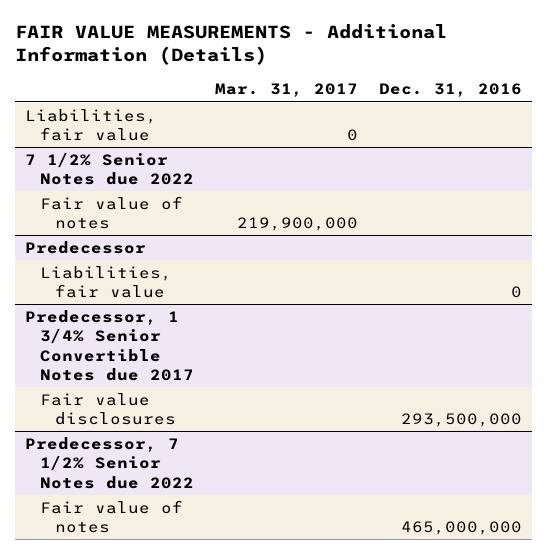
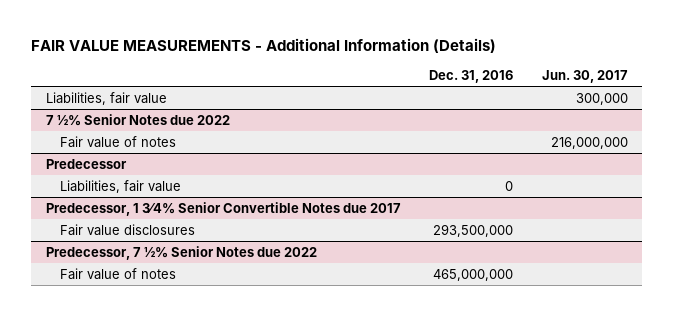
[214,83,358,98] Mar. 31, 2017 -> none
none -> [541,70,628,84] Jun. 30, 2017
[25,152,194,186] 7 1⁄2% Senior Notes due 2022 -> [45,113,230,126] 7 ½% Senior Notes due 2022
[25,436,194,489] Predecessor, 7 1⁄2% Senior Notes due 2022 -> [45,245,317,260] Predecessor, 7 ½% Senior Notes due 2022

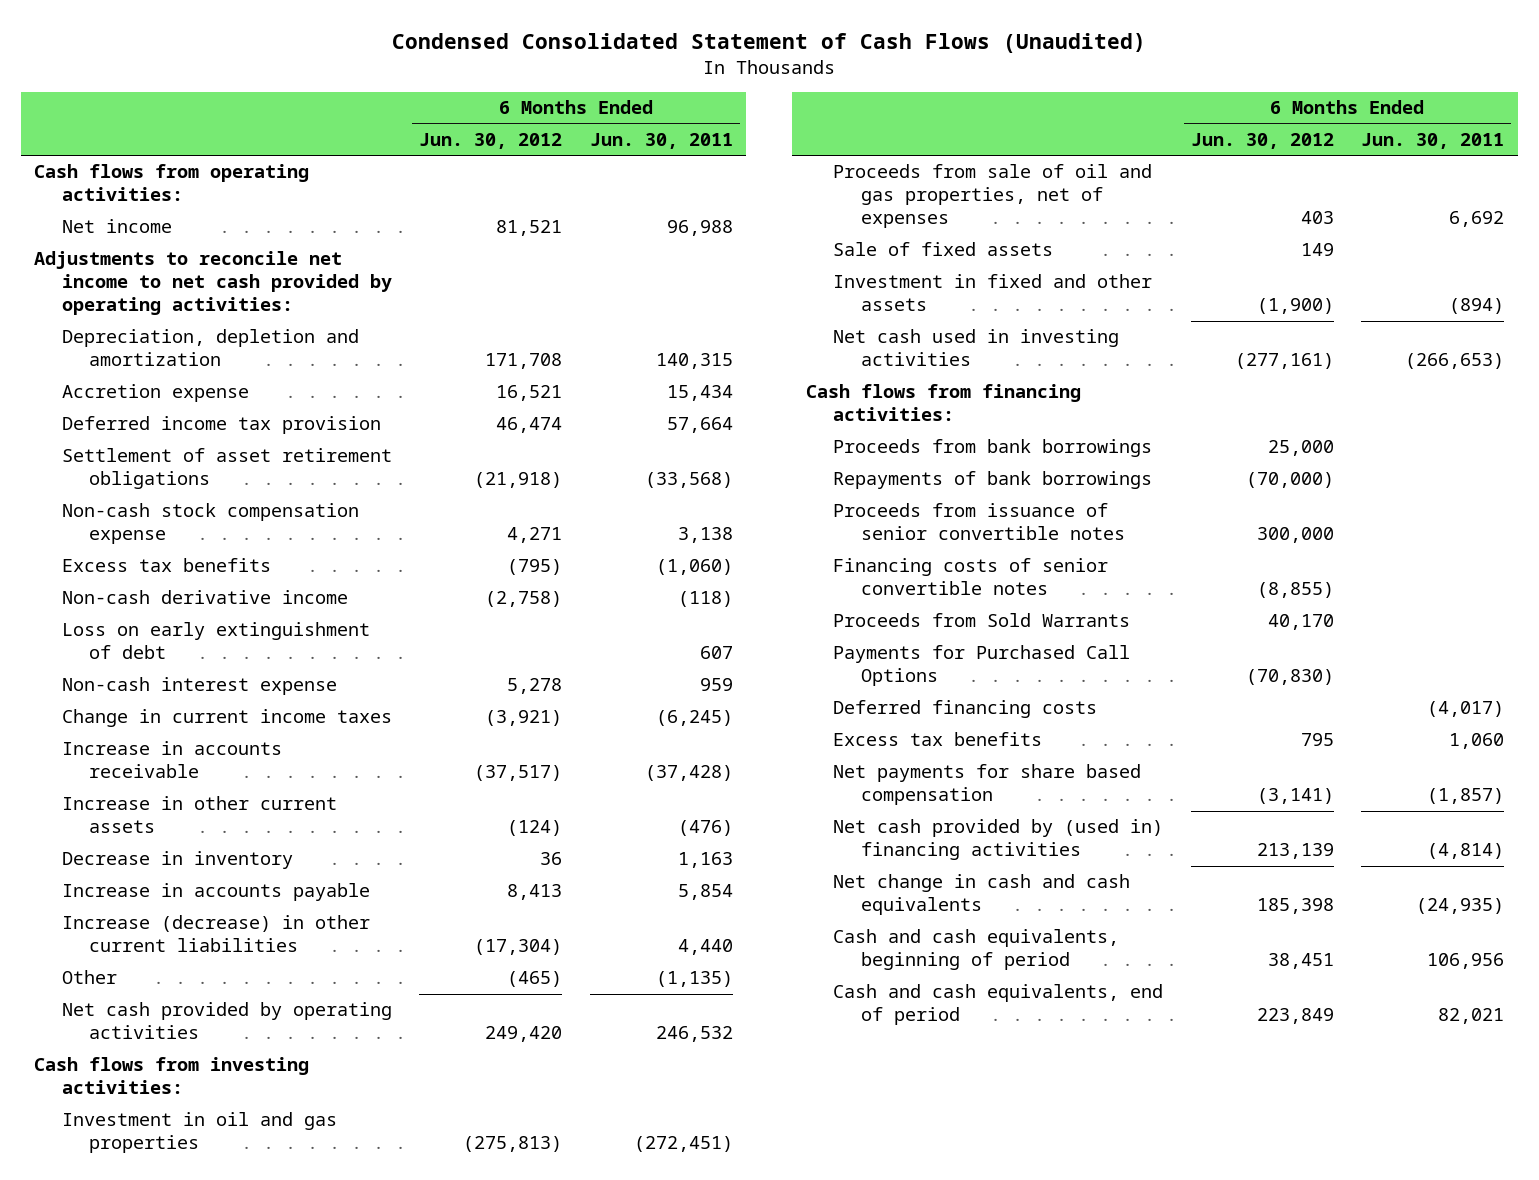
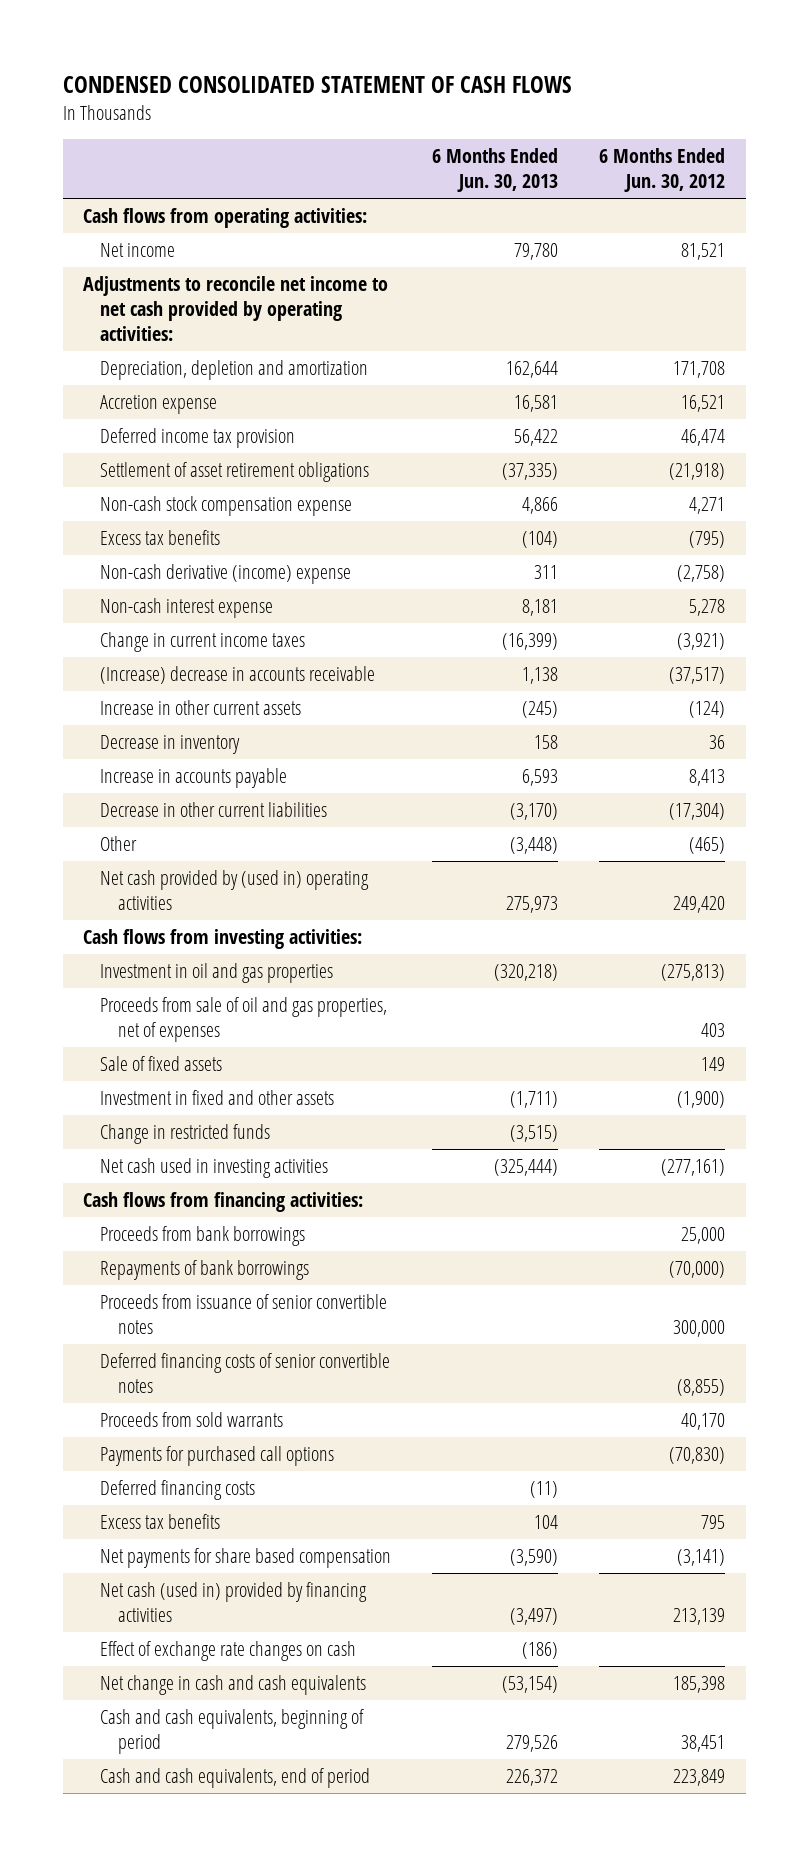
[392,32,1147,53] Condensed Consolidated Statement of Cash Flows (Unaudited) -> [62,76,572,94] CONDENSED CONSOLIDATED STATEMENT OF CASH FLOWS
[589,133,733,150] Jun. 30, 2011 -> none
none -> [432,148,559,193] 6 Months Ended Jun. 30, 2013
[61,622,370,660] Loss on early extinguishment of debt -> none
[61,590,348,605] Non-cash derivative income -> [100,564,352,585] Non-cash derivative (income) expense
[61,741,282,779] Increase in accounts receivable -> [100,666,376,685] (Increase) decrease in accounts receivable
[61,915,370,953] Increase (decrease) in other current liabilities -> [100,802,328,818] Decrease in other current liabilities
[61,1002,392,1040] Net cash provided by operating activities -> [100,870,370,910] Net cash provided by (used in) operating activities
none -> [100,1124,271,1145] Change in restricted funds
[833,558,1109,596] Financing costs of senior convertible notes -> [100,1353,391,1393] Deferred financing costs of senior convertible notes
[833,613,1131,628] Proceeds from Sold Warrants -> [100,1412,284,1428] Proceeds from sold warrants
[833,645,1131,687] Payments for Purchased Call Options -> [100,1446,335,1467] Payments for purchased call options
[833,819,1164,861] Net cash provided by (used in) financing activities -> [100,1582,368,1622] Net cash (used in) provided by financing activities
none -> [100,1641,357,1662] Effect of exchange rate changes on cash

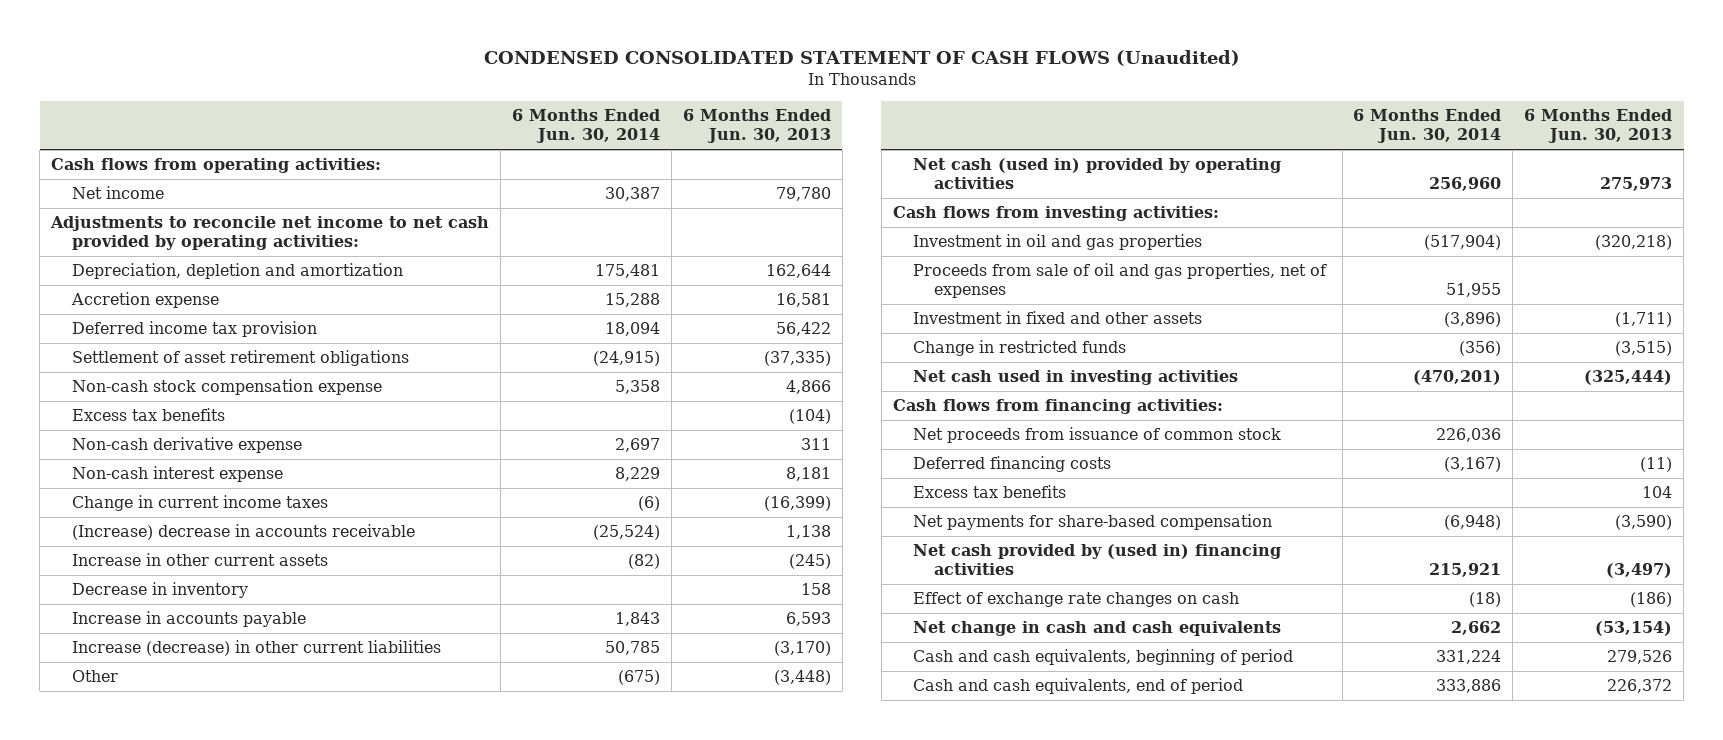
[62,76,572,94] CONDENSED CONSOLIDATED STATEMENT OF CASH FLOWS -> [483,50,1240,67] CONDENSED CONSOLIDATED STATEMENT OF CASH FLOWS (Unaudited)
[599,148,726,193] 6 Months Ended Jun. 30, 2012 -> none
none -> [511,109,660,144] 6 Months Ended Jun. 30, 2014
[100,564,352,585] Non-cash derivative (income) expense -> [72,437,303,454] Non-cash derivative expense
[100,802,328,818] Decrease in other current liabilities -> [72,640,442,657] Increase (decrease) in other current liabilities
[100,870,370,910] Net cash provided by (used in) operating activities -> [913,158,1282,190] Net cash (used in) provided by operating activities
[100,1056,223,1072] Sale of fixed assets -> none
[100,1226,306,1247] Proceeds from bank borrowings -> none
[100,1260,310,1281] Repayments of bank borrowings -> none
[100,1294,388,1334] Proceeds from issuance of senior convertible notes -> none
[100,1353,391,1393] Deferred financing costs of senior convertible notes -> none
[100,1412,284,1428] Proceeds from sold warrants -> none
[100,1446,335,1467] Payments for purchased call options -> none
none -> [913,427,1282,444] Net proceeds from issuance of common stock
[100,1548,392,1569] Net payments for share based compensation -> [913,514,1273,531] Net payments for share-based compensation
[100,1582,368,1622] Net cash (used in) provided by financing activities -> [913,544,1282,576] Net cash provided by (used in) financing activities

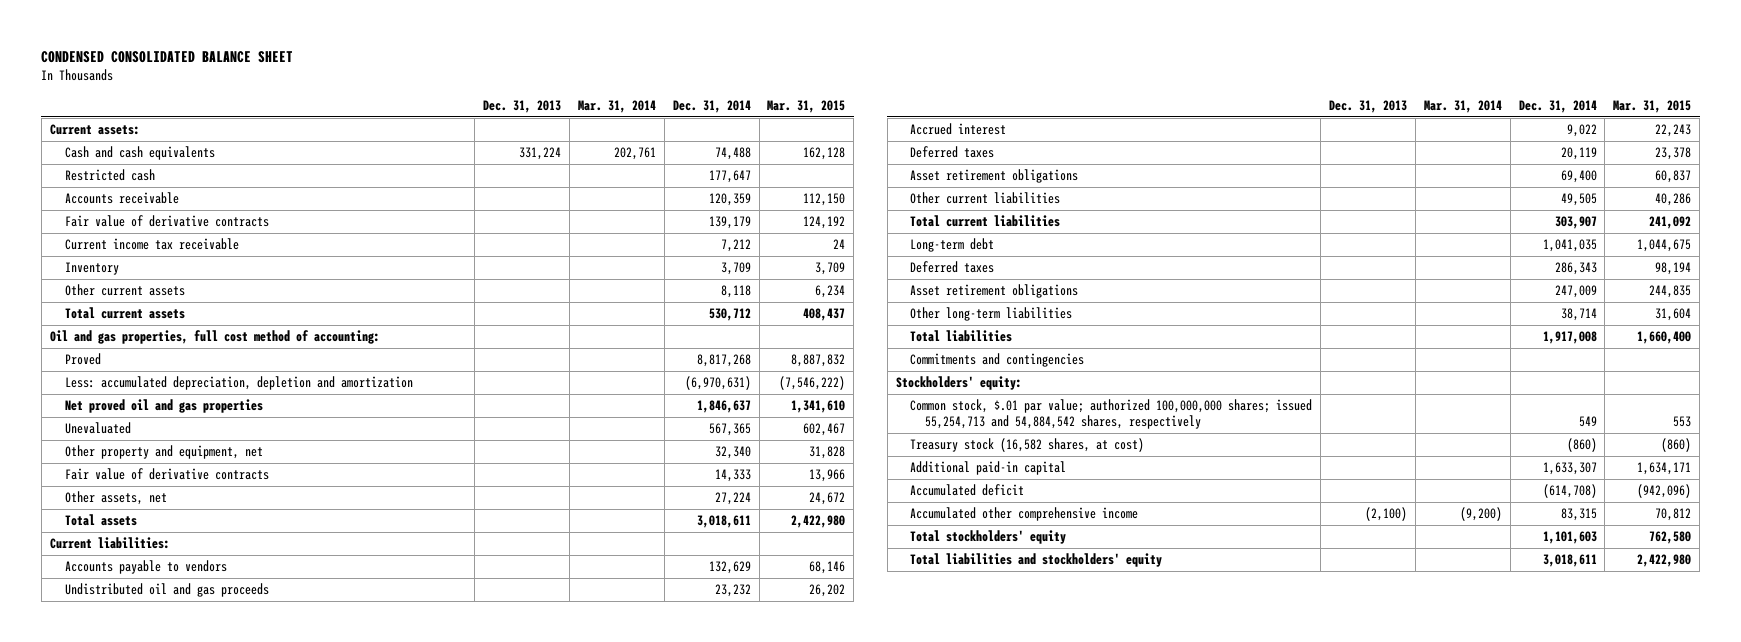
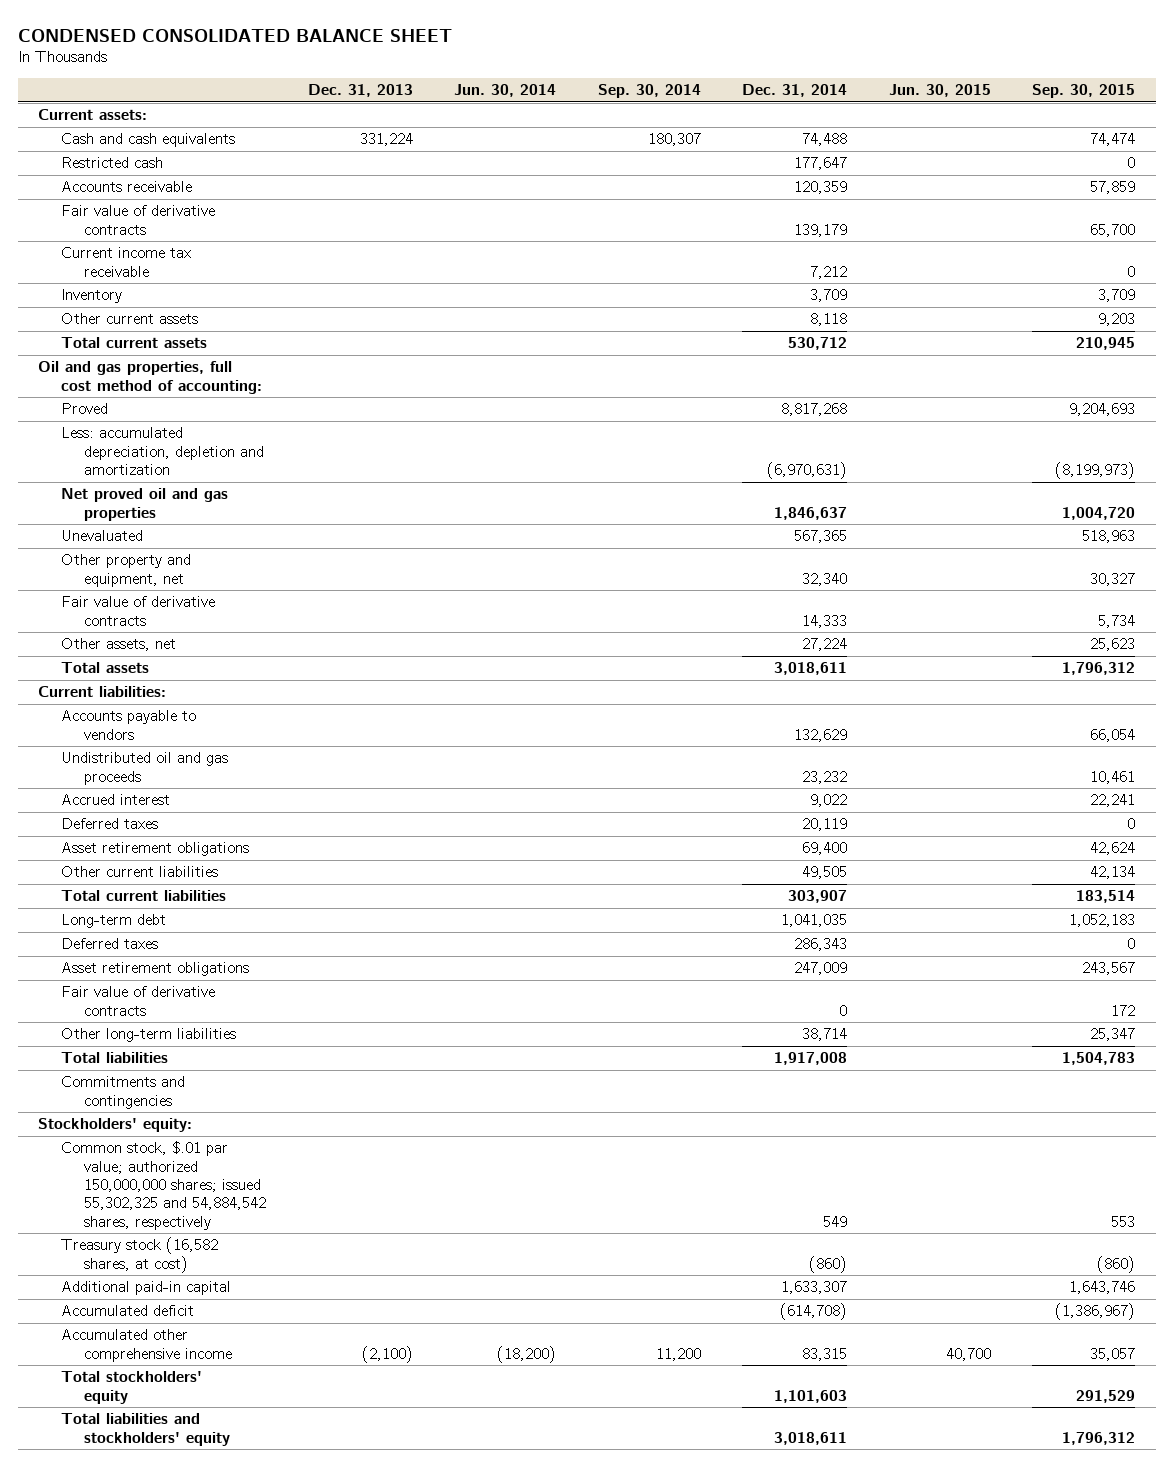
[577,99,656,113] Mar. 31, 2014 -> none
[767,99,846,113] Mar. 31, 2015 -> none
none -> [454,83,557,97] Jun. 30, 2014
none -> [597,83,701,98] Sep. 30, 2014
none -> [888,83,991,97] Jun. 30, 2015
none -> [1032,83,1136,98] Sep. 30, 2015
none -> [61,986,216,1016] Fair value of derivative contracts
[910,399,1313,430] Common stock, $.01 par value; authorized 100,000,000 shares; issued 55,254,713 and 54,884,542 shares, respectively -> [61,1141,267,1230] Common stock, $.01 par value; authorized 150,000,000 shares; issued 55,302,325 and 54,884,542 shares, respectively

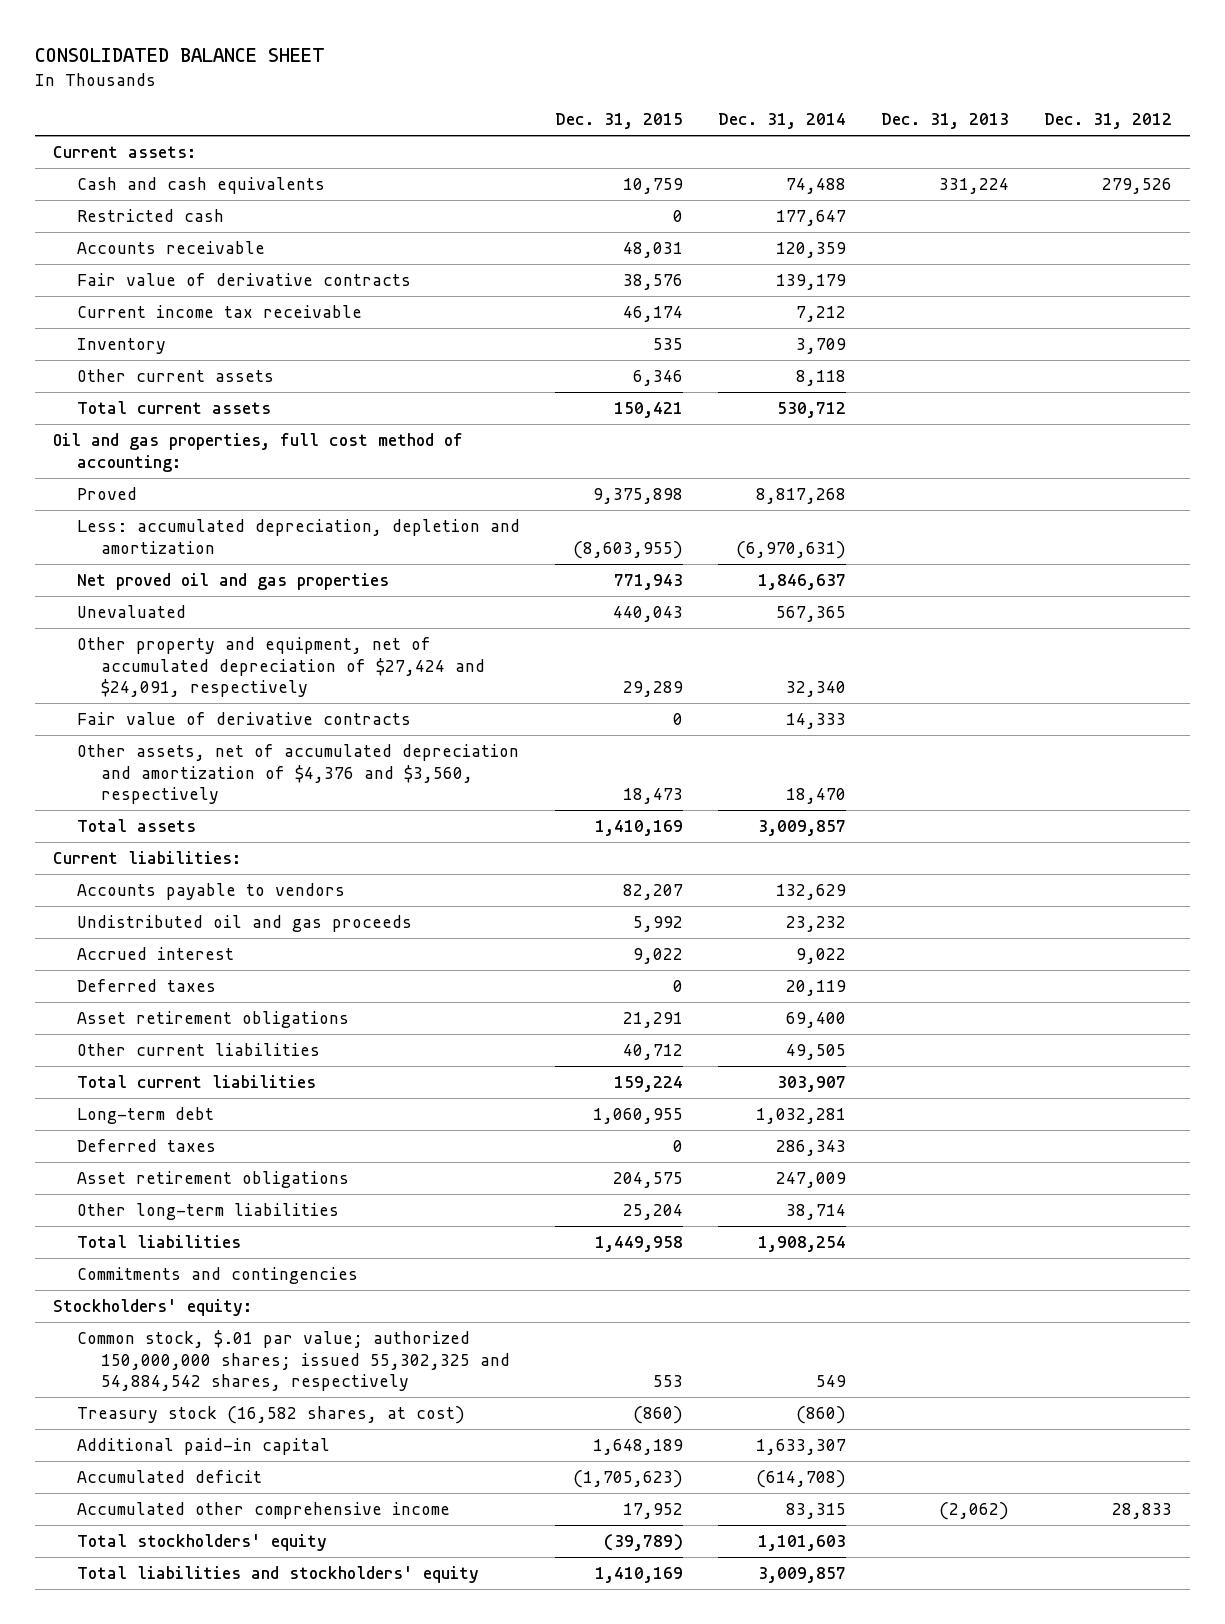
[17,28,452,42] CONDENSED CONSOLIDATED BALANCE SHEET -> [34,48,325,63] CONSOLIDATED BALANCE SHEET
[454,83,557,97] Jun. 30, 2014 -> none
[597,83,701,98] Sep. 30, 2014 -> none
[888,83,991,97] Jun. 30, 2015 -> none
[1032,83,1136,98] Sep. 30, 2015 -> none
none -> [554,113,683,130] Dec. 31, 2015
none -> [1044,113,1173,130] Dec. 31, 2012
[61,554,192,587] Other property and equipment, net -> [76,637,485,698] Other property and equipment, net of accumulated depreciation of $27,424 and $24,091, respectively
[61,638,177,652] Other assets, net -> [76,744,519,805] Other assets, net of accumulated depreciation and amortization of $4,376 and $3,560, respectively
[802,638,848,652] 27,224 -> [785,788,846,805] 18,470
[774,662,848,676] 3,018,611 -> [757,820,846,837] 3,009,857
[781,914,848,928] 1,041,035 -> [755,1108,846,1125] 1,032,281
[61,986,216,1016] Fair value of derivative contracts -> none
[774,1052,848,1066] 1,917,008 -> [757,1236,846,1253] 1,908,254
[361,1345,413,1363] (2,100) -> [939,1502,1010,1521] (2,062)
[774,1431,848,1445] 3,018,611 -> [757,1567,846,1584] 3,009,857

